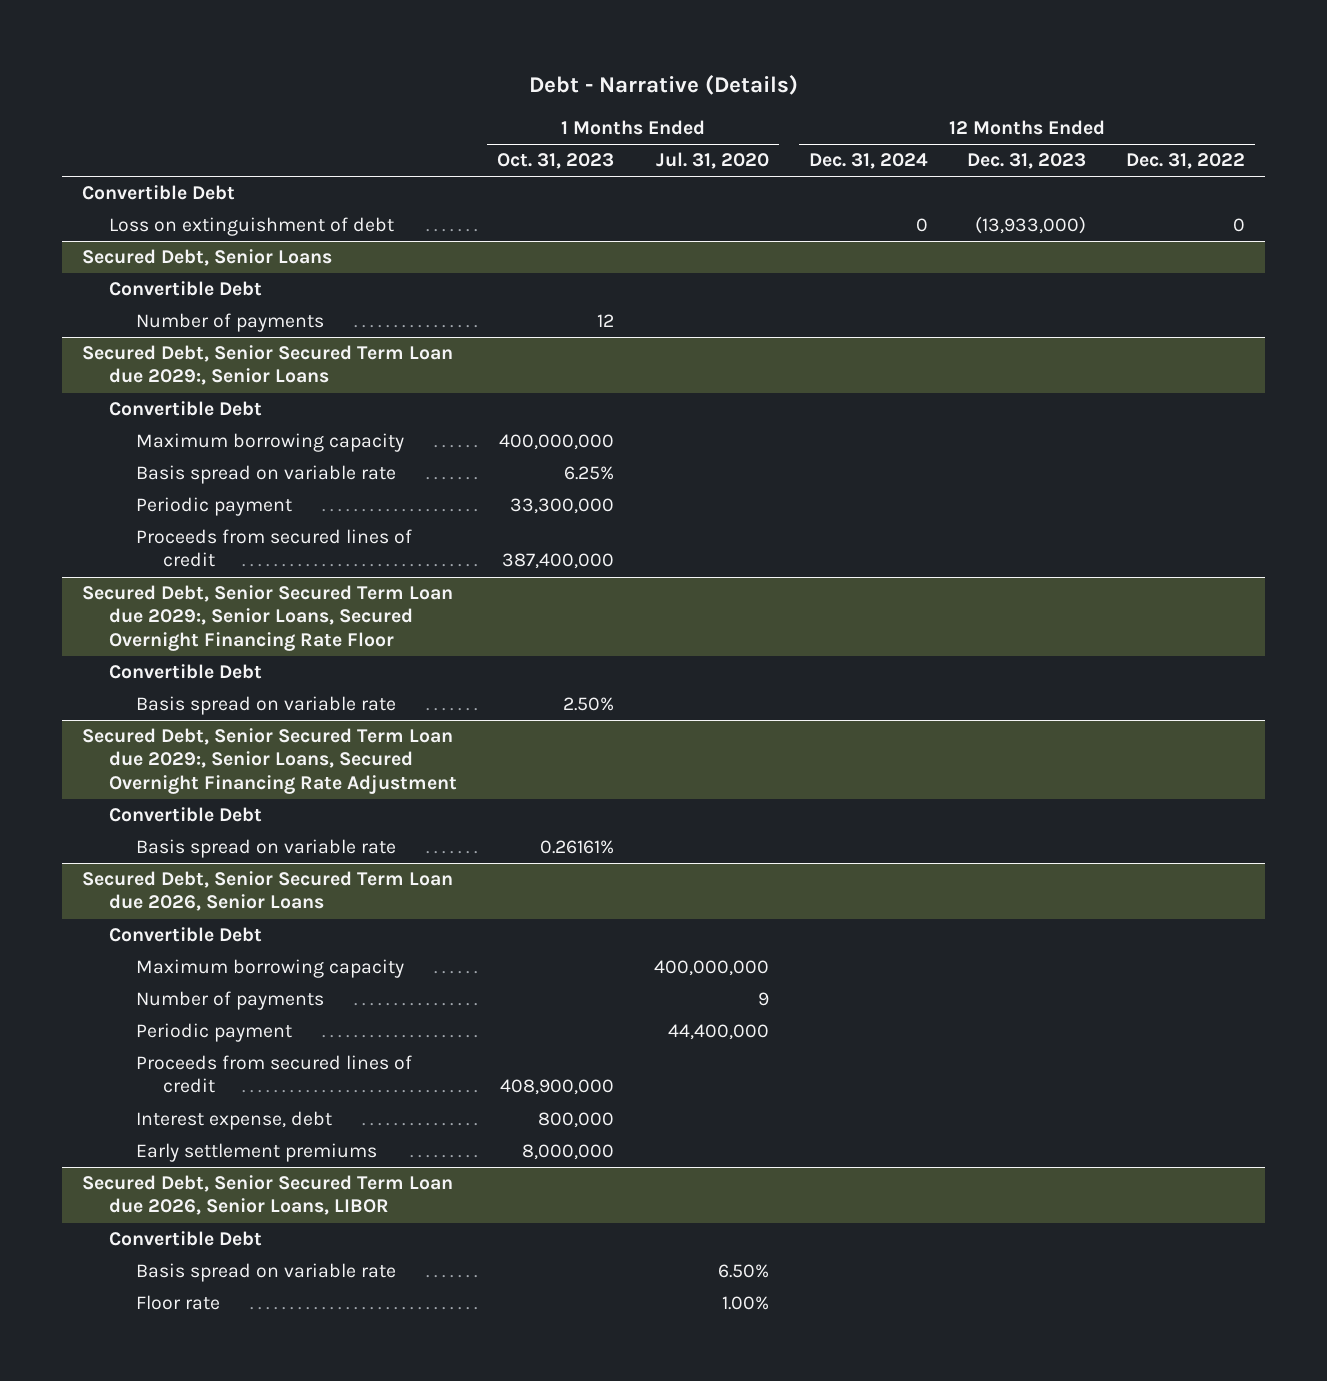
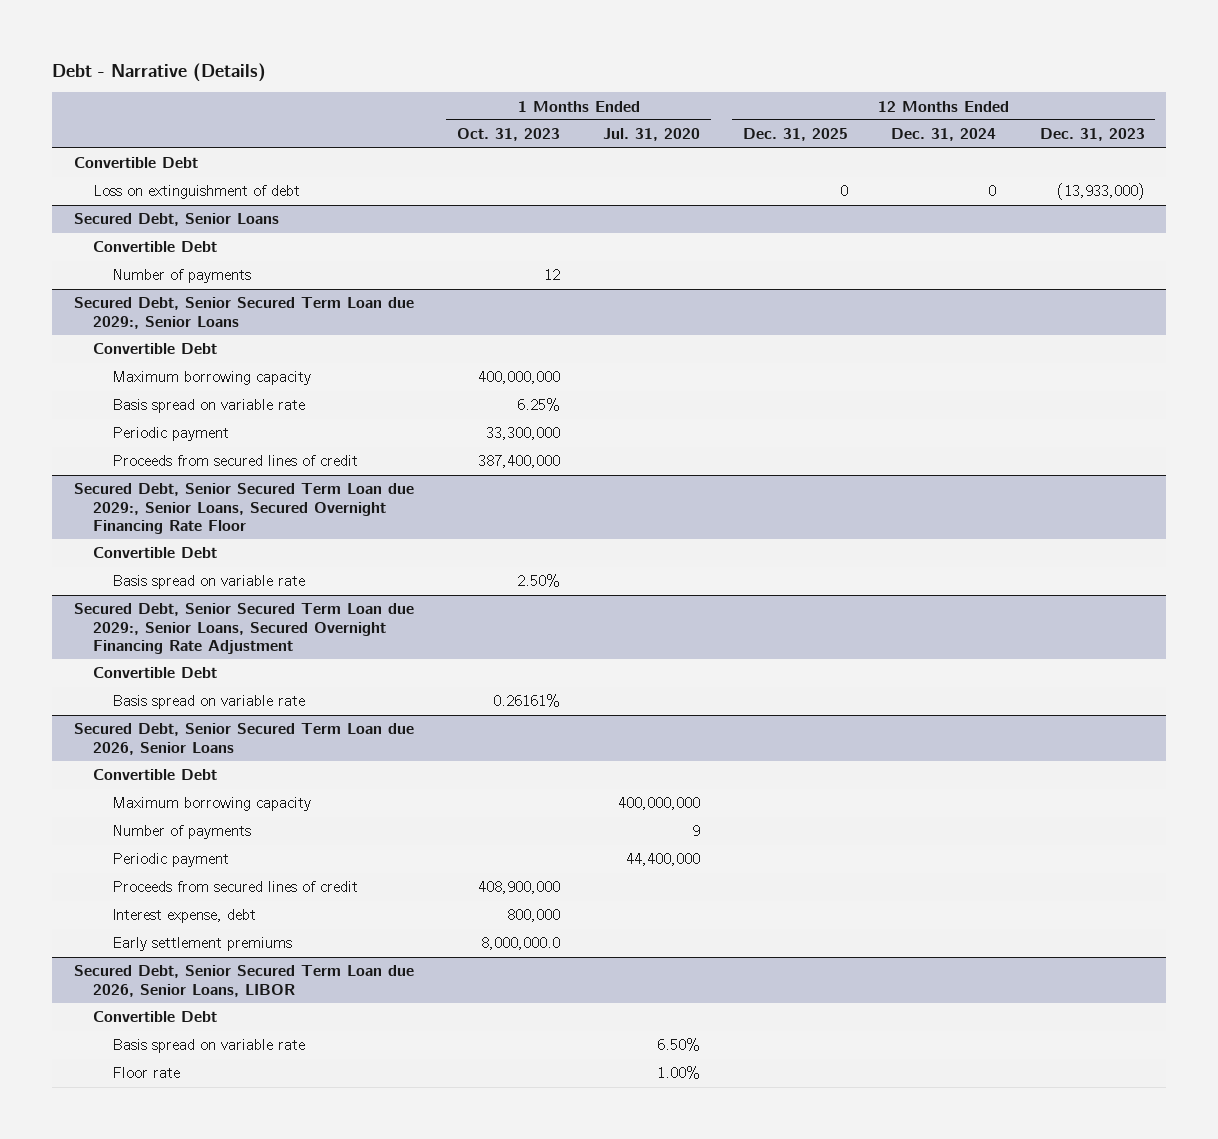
[1126,153,1246,170] Dec. 31, 2022 -> none
none -> [743,128,849,142] Dec. 31, 2025
[522,1144,615,1161] 8,000,000 -> [480,937,560,951] 8,000,000.0

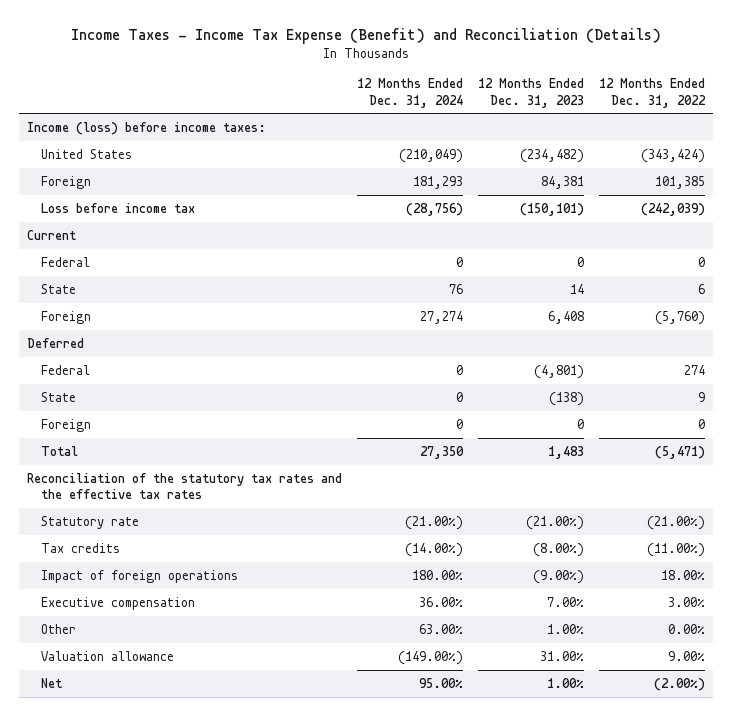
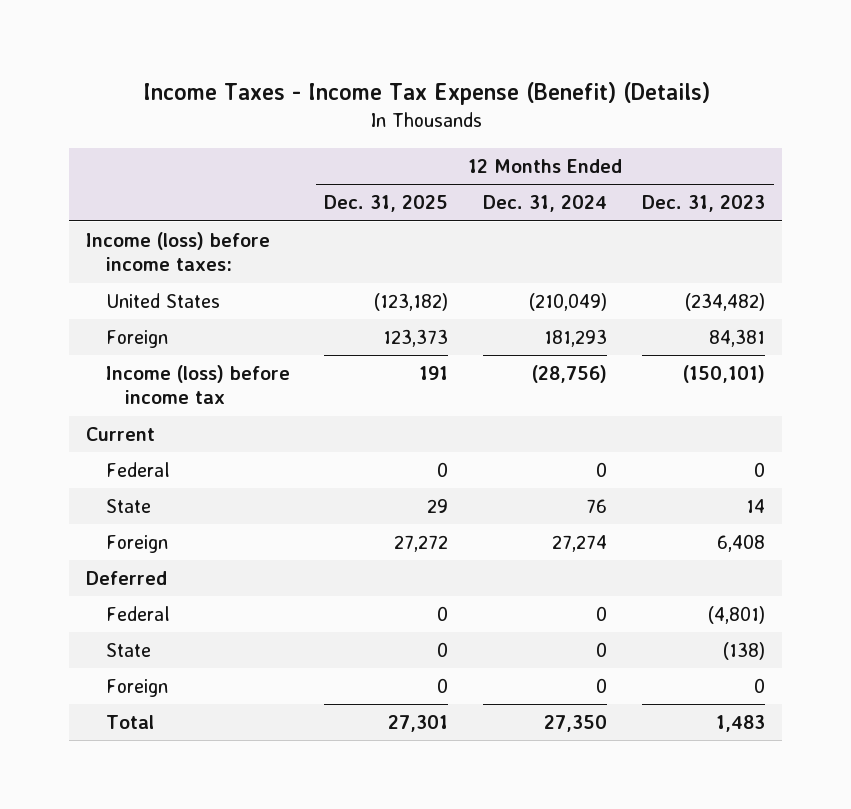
[70,27,661,44] Income Taxes - Income Tax Expense (Benefit) and Reconciliation (Details) -> [142,82,710,106] Income Taxes - Income Tax Expense (Benefit) (Details)
[598,78,706,108] 12 Months Ended Dec. 31, 2022 -> none
none -> [324,195,449,213] Dec. 31, 2025
[40,202,195,213] Loss before income tax -> [105,365,290,405] Income (loss) before income tax
[26,472,342,499] Reconciliation of the statutory tax rates and the effective tax rates -> none
[40,515,139,529] Statutory rate -> none
[40,542,120,553] Tax credits -> none
[40,569,238,583] Impact of foreign operations -> none
[40,596,195,610] Executive compensation -> none
[40,623,76,634] Other -> none
[40,650,174,661] Valuation allowance -> none
[40,677,62,688] Net -> none

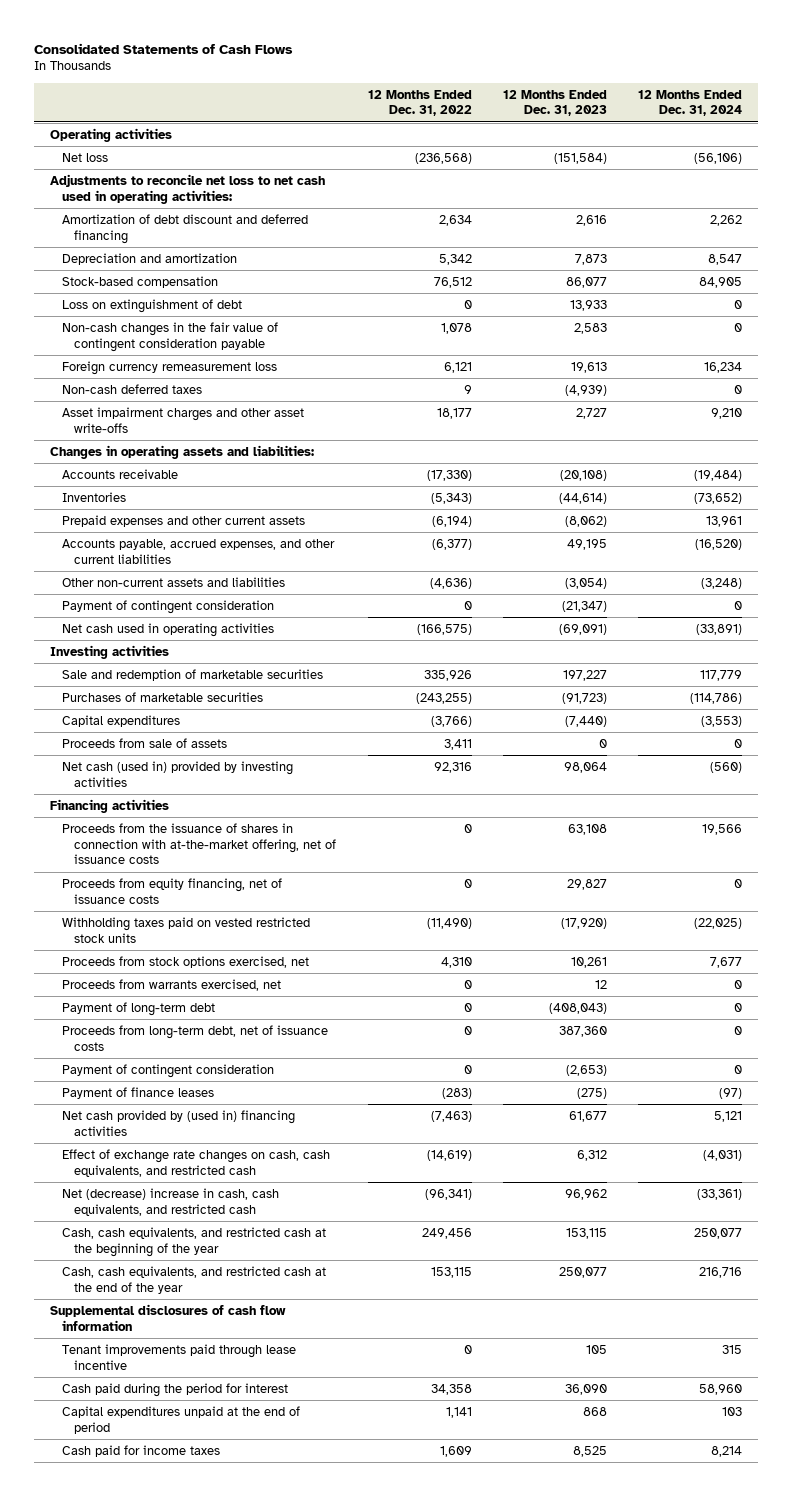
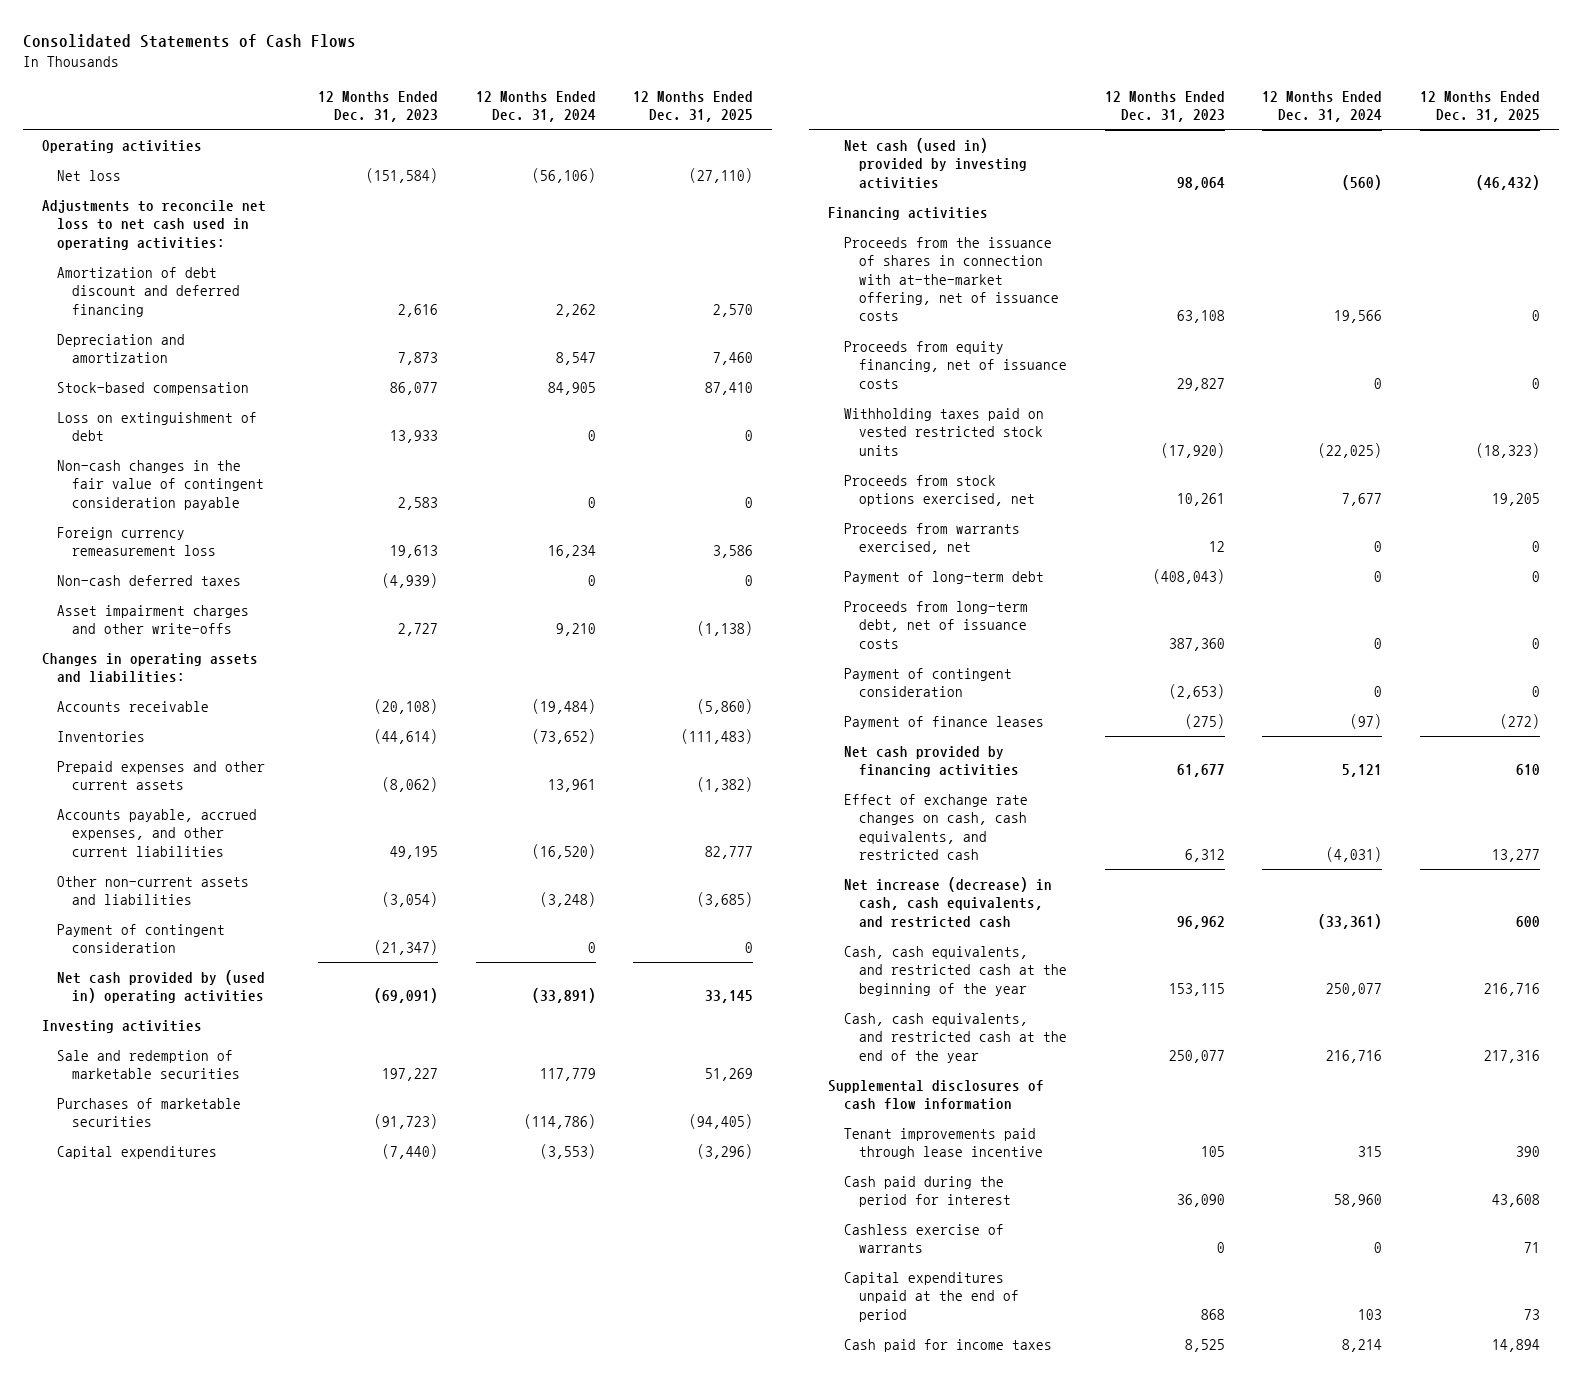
[367,89,472,117] 12 Months Ended Dec. 31, 2022 -> none
none -> [633,90,754,123] 12 Months Ended Dec. 31, 2025
[62,406,305,433] Asset impairment charges and other asset write-offs -> [56,604,249,635] Asset impairment charges and other write-offs
[62,622,275,637] Net cash used in operating activities -> [56,969,265,1004] Net cash provided by (used in) operating activities
[62,737,228,748] Proceeds from sale of assets -> none
[62,1109,296,1136] Net cash provided by (used in) financing activities -> [843,745,1019,778] Net cash provided by financing activities
[62,1187,280,1216] Net (decrease) increase in cash, cash equivalents, and restricted cash -> [843,876,1052,928] Net increase (decrease) in cash, cash equivalents, and restricted cash
none -> [843,1223,1004,1254] Cashless exercise of warrants

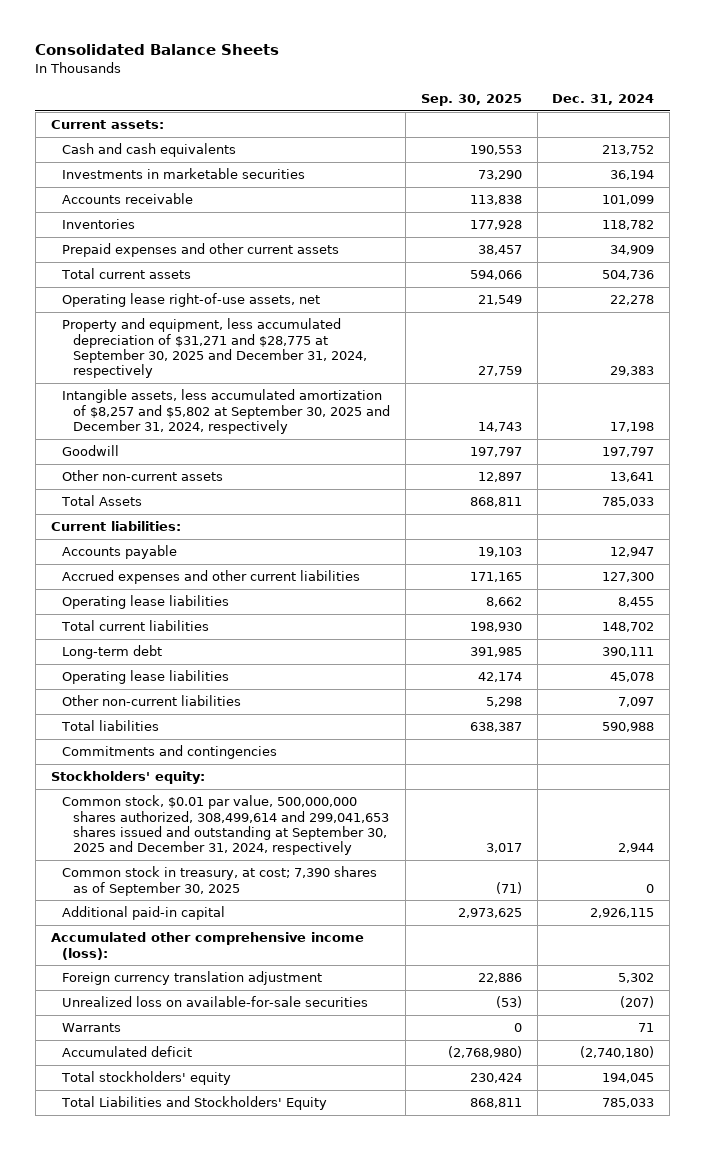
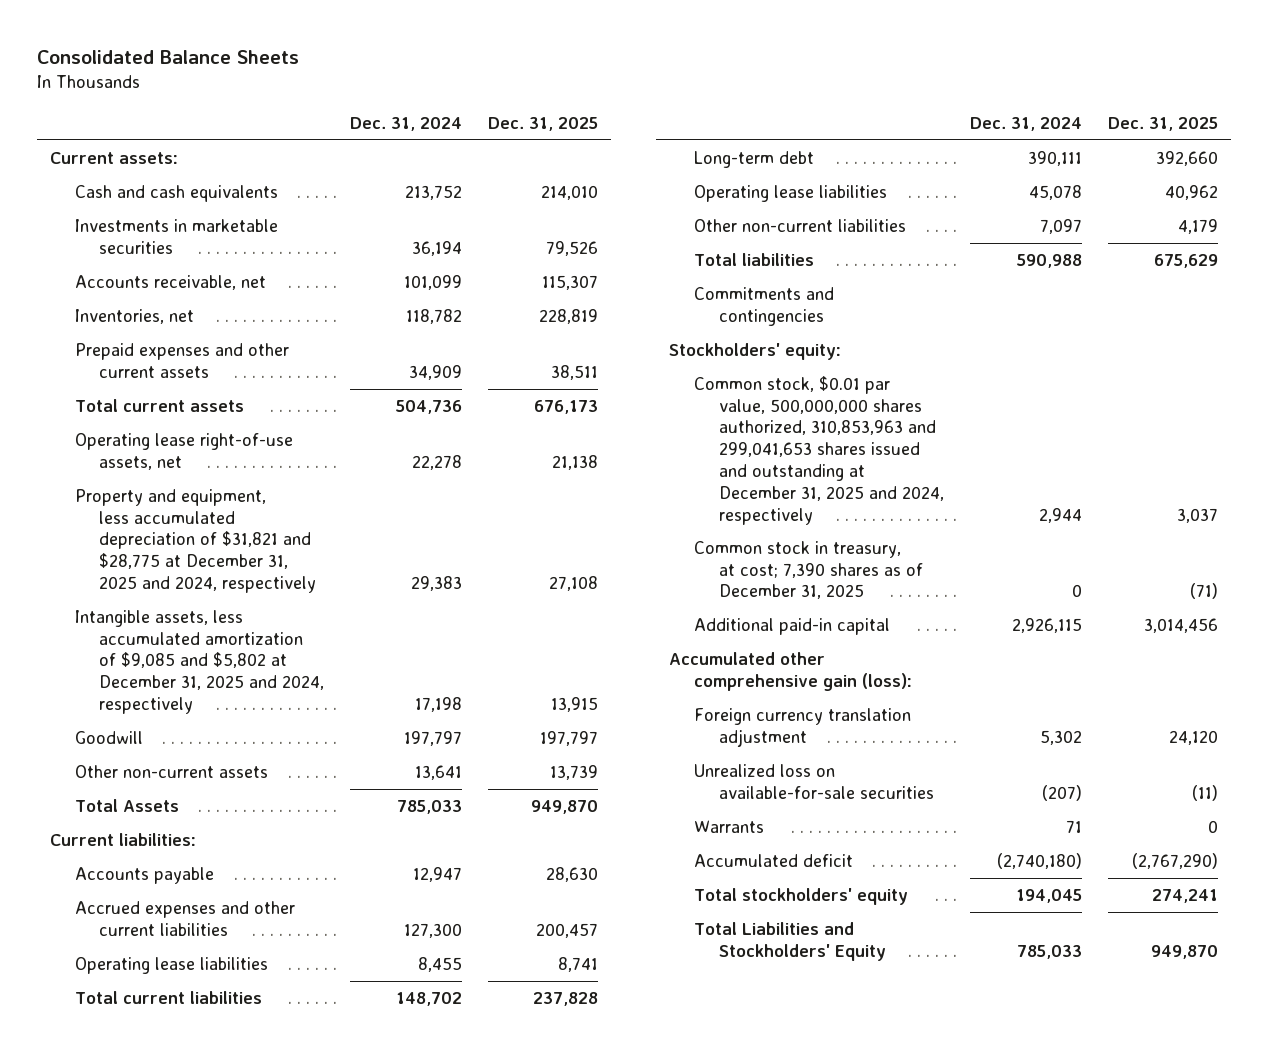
[420,94,522,107] Sep. 30, 2025 -> none
none -> [488,117,599,132] Dec. 31, 2025
[61,193,193,205] Accounts receivable -> [74,274,266,290] Accounts receivable, net
[61,219,135,230] Inventories -> [74,308,194,324] Inventories, net
[61,318,367,379] Property and equipment, less accumulated depreciation of $31,271 and $28,775 at September 30, 2025 and December 31, 2024, respectively -> [74,488,317,594] Property and equipment, less accumulated depreciation of $31,821 and $28,775 at December 31, 2025 and 2024, respectively
[61,389,390,434] Intangible assets, less accumulated amortization of $8,257 and $5,802 at September 30, 2025 and December 31, 2024, respectively -> [74,609,325,715] Intangible assets, less accumulated amortization of $9,085 and $5,802 at December 31, 2025 and 2024, respectively
[61,795,389,856] Common stock, $0.01 par value, 500,000,000 shares authorized, 308,499,614 and 299,041,653 shares issued and outstanding at September 30, 2025 and December 31, 2024, respectively -> [693,375,944,525] Common stock, $0.01 par value, 500,000,000 shares authorized, 310,853,963 and 299,041,653 shares issued and outstanding at December 31, 2025 and 2024, respectively
[61,866,377,896] Common stock in treasury, at cost; 7,390 shares as of September 30, 2025 -> [693,540,923,600] Common stock in treasury, at cost; 7,390 shares as of December 31, 2025
[50,932,364,960] Accumulated other comprehensive income (loss): -> [669,651,912,691] Accumulated other comprehensive gain (loss):

